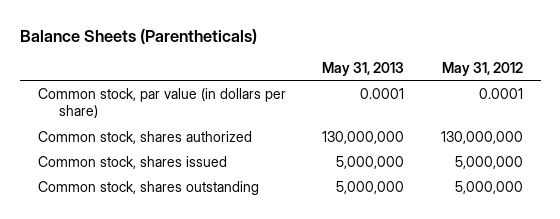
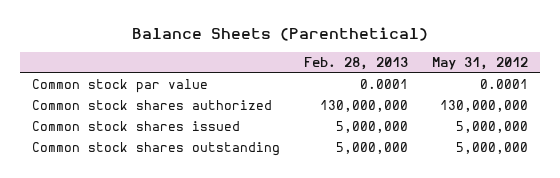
[19,28,257,44] Balance Sheets (Parentheticals) -> [131,27,428,42] Balance Sheets (Parenthetical)
[322,62,405,77] May 31, 2013 -> none
none -> [303,57,408,71] Feb. 28, 2013
[37,87,286,119] Common stock, par value (in dollars per share) -> [32,79,209,94] Common stock par value
[37,130,252,144] Common stock, shares authorized -> [32,100,273,111] Common stock shares authorized
[37,155,227,169] Common stock, shares issued -> [32,121,241,132] Common stock shares issued
[37,180,259,195] Common stock, shares outstanding -> [32,142,281,157] Common stock shares outstanding

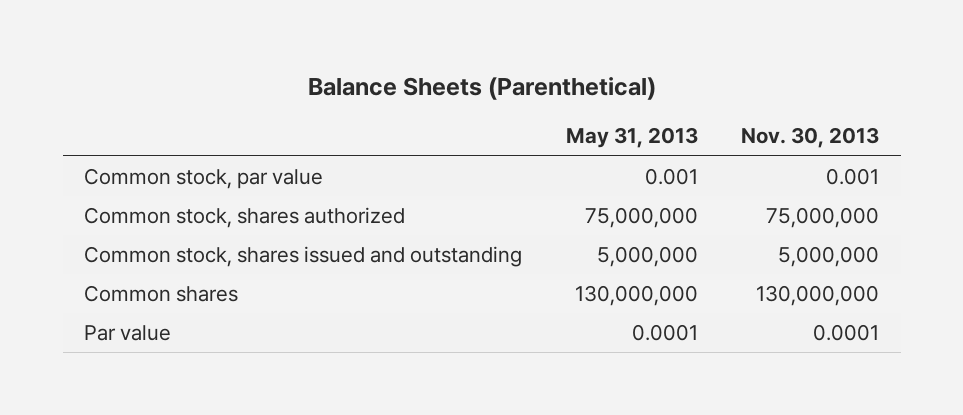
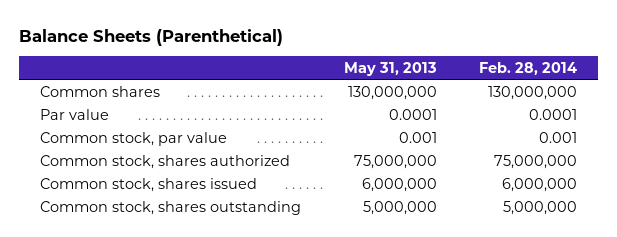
[740,127,879,149] Nov. 30, 2013 -> none
none -> [478,61,577,75] Feb. 28, 2014
[84,246,523,268] Common stock, shares issued and outstanding -> none
[84,168,324,190] Common stock, par value -> [40,131,228,146] Common stock, par value
[84,207,406,229] Common stock, shares authorized -> [40,154,291,169] Common stock, shares authorized
none -> [40,177,258,192] Common stock, shares issued
none -> [40,200,302,215] Common stock, shares outstanding

